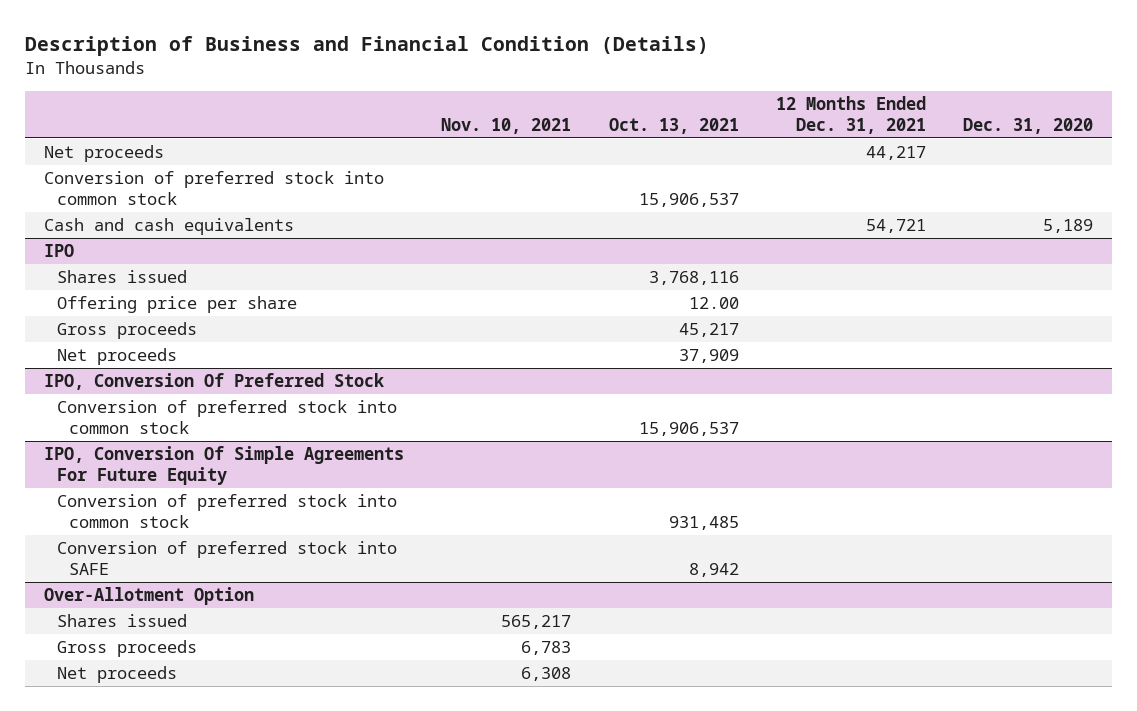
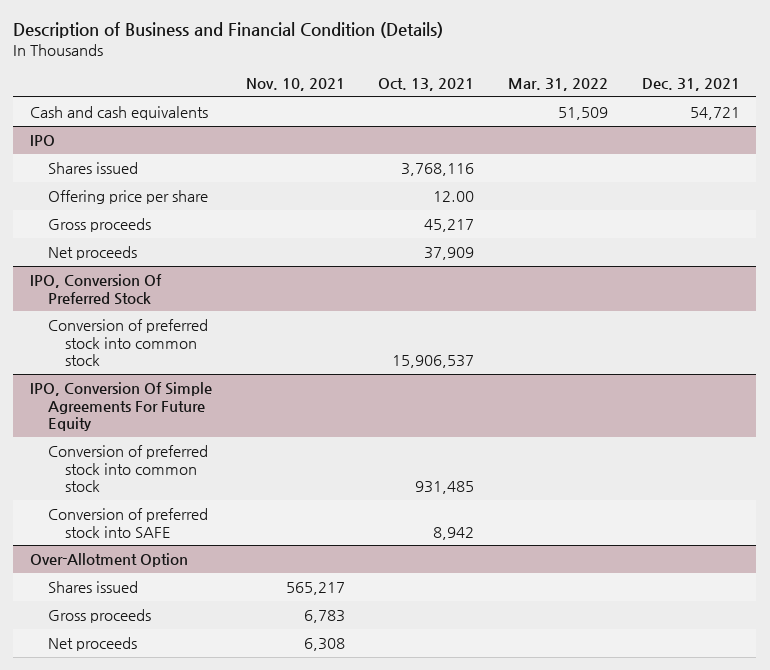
[776,95,927,134] 12 Months Ended Dec. 31, 2021 -> none
[963,117,1094,134] Dec. 31, 2020 -> none
none -> [507,77,608,91] Mar. 31, 2022
none -> [641,77,740,91] Dec. 31, 2021
[43,144,164,162] Net proceeds -> none
[43,170,384,206] Conversion of preferred stock into common stock -> none

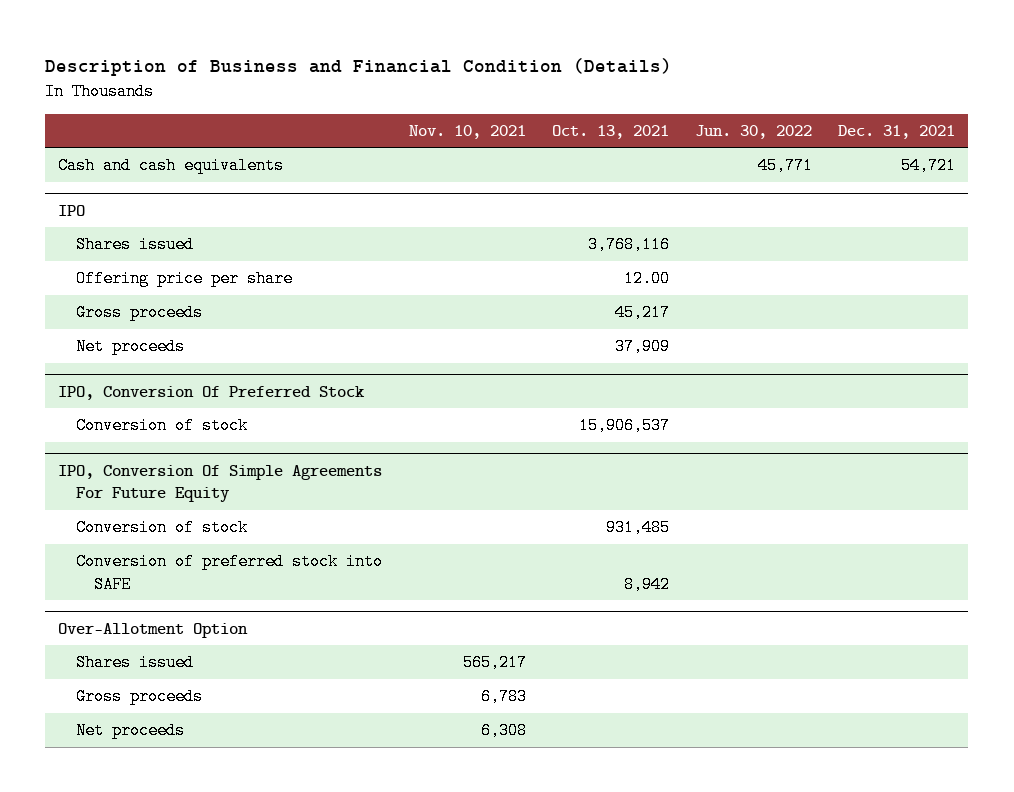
[507,77,608,91] Mar. 31, 2022 -> none
none -> [695,124,813,139] Jun. 30, 2022
[47,318,208,367] Conversion of preferred stock into common stock -> [75,417,248,435] Conversion of stock
[47,444,208,493] Conversion of preferred stock into common stock -> [75,519,248,537] Conversion of stock

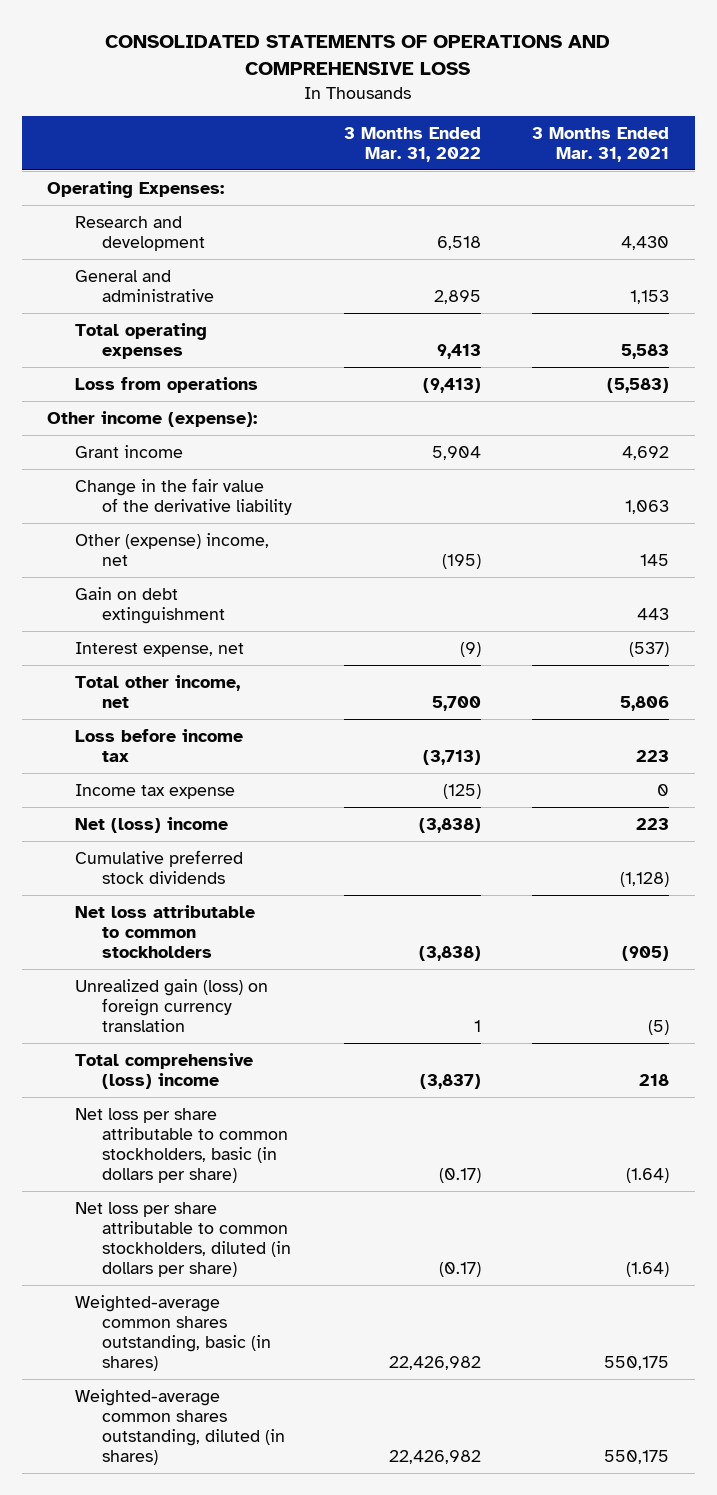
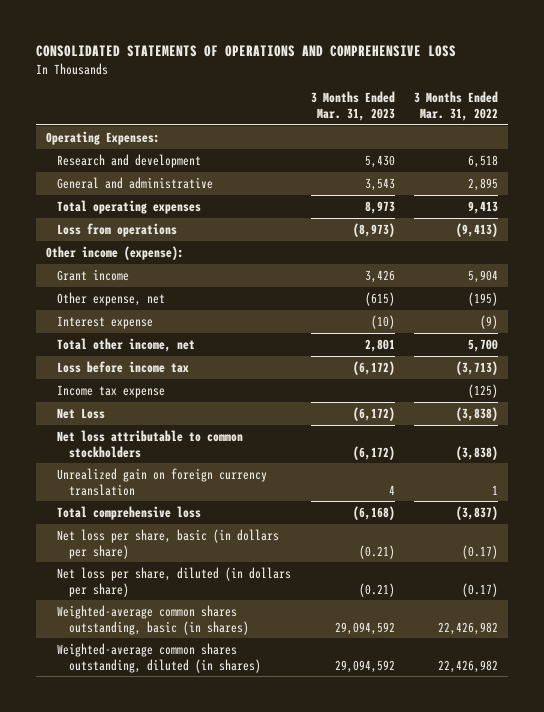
[532,126,670,162] 3 Months Ended Mar. 31, 2021 -> none
none -> [310,91,395,122] 3 Months Ended Mar. 31, 2023
[74,477,293,515] Change in the fair value of the derivative liability -> none
[74,586,226,624] Gain on debt extinguishment -> none
[74,532,269,566] Other (expense) income, net -> [57,291,166,306] Other expense, net
[74,641,244,657] Interest expense, net -> [57,315,154,329] Interest expense
[74,849,243,884] Cumulative preferred stock dividends -> none
[74,816,228,833] Net (loss) income -> [57,407,106,419] Net Loss
[74,978,268,1032] Unrealized gain (loss) on foreign currency translation -> [57,467,268,496] Unrealized gain on foreign currency translation
[74,1052,253,1089] Total comprehensive (loss) income -> [57,505,202,520] Total comprehensive loss
[74,1107,289,1183] Net loss per share attributable to common stockholders, basic (in dollars per share) -> [57,528,280,559] Net loss per share, basic (in dollars per share)
[74,1201,292,1277] Net loss per share attributable to common stockholders, diluted (in dollars per share) -> [57,566,292,597] Net loss per share, diluted (in dollars per share)

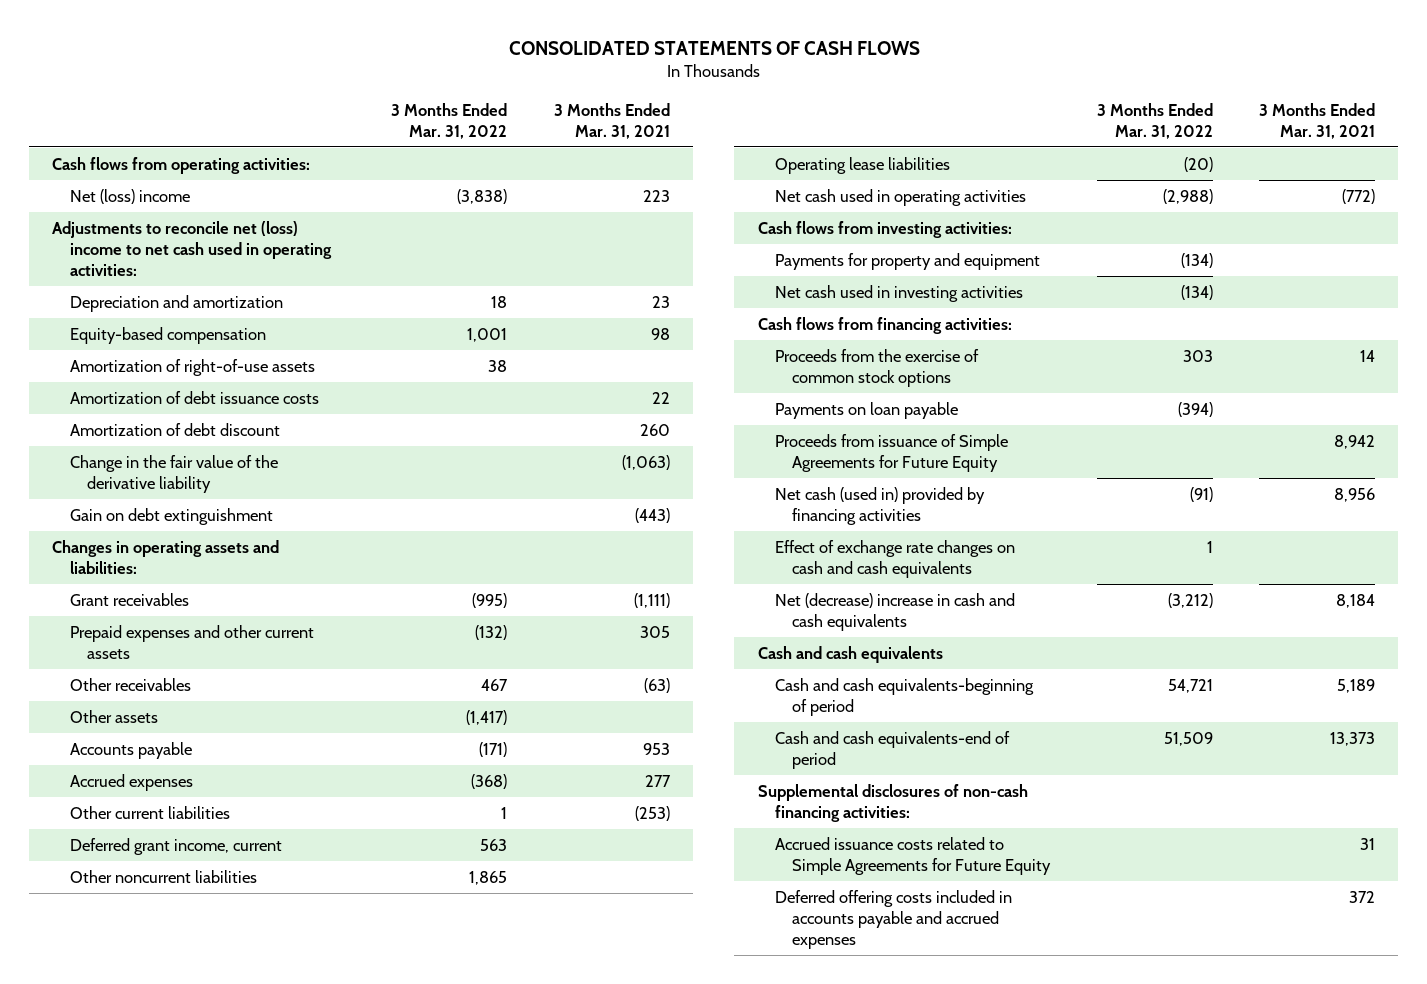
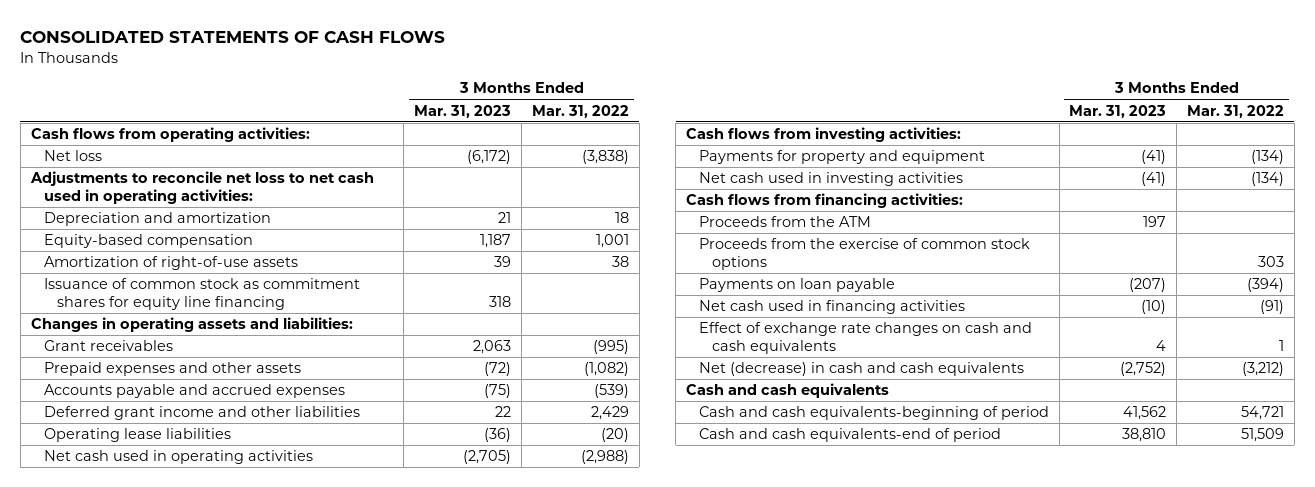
[553,102,670,139] 3 Months Ended Mar. 31, 2021 -> none
none -> [414,104,512,118] Mar. 31, 2023
[69,188,190,204] Net (loss) income -> [43,150,102,162] Net loss
[52,220,332,276] Adjustments to reconcile net (loss) income to net cash used in operating activities: -> [29,171,374,204] Adjustments to reconcile net loss to net cash used in operating activities:
[69,390,319,404] Amortization of debt issuance costs -> none
[69,422,280,436] Amortization of debt discount -> none
[69,454,278,493] Change in the fair value of the derivative liability -> none
[69,507,273,525] Gain on debt extinguishment -> none
none -> [43,278,360,310] Issuance of common stock as commitment shares for equity line financing
[69,677,191,691] Other receivables -> none
[69,709,158,723] Other assets -> none
[69,741,192,759] Accounts payable -> none
[69,773,193,791] Accrued expenses -> none
[69,805,230,819] Other current liabilities -> none
[69,869,257,883] Other noncurrent liabilities -> none
[69,624,314,659] Prepaid expenses and other current assets -> [43,362,301,377] Prepaid expenses and other assets
[475,624,508,640] (132) -> [583,362,629,377] (1,082)
none -> [43,384,345,399] Accounts payable and accrued expenses
[69,837,282,855] Deferred grant income, current -> [43,406,360,421] Deferred grant income and other liabilities
[480,838,508,851] 563 -> [590,406,629,421] 2,429
none -> [698,216,871,228] Proceeds from the ATM
[774,433,1008,472] Proceeds from issuance of Simple Agreements for Future Equity -> none
[774,486,985,525] Net cash (used in) provided by financing activities -> [698,300,965,315] Net cash used in financing activities
[774,592,1015,631] Net (decrease) increase in cash and cash equivalents -> [698,362,1024,377] Net (decrease) in cash and cash equivalents
[757,783,1028,822] Supplemental disclosures of non-cash financing activities: -> none
[774,836,1052,875] Accrued issuance costs related to Simple Agreements for Future Equity -> none
[774,889,1012,949] Deferred offering costs included in accounts payable and accrued expenses -> none

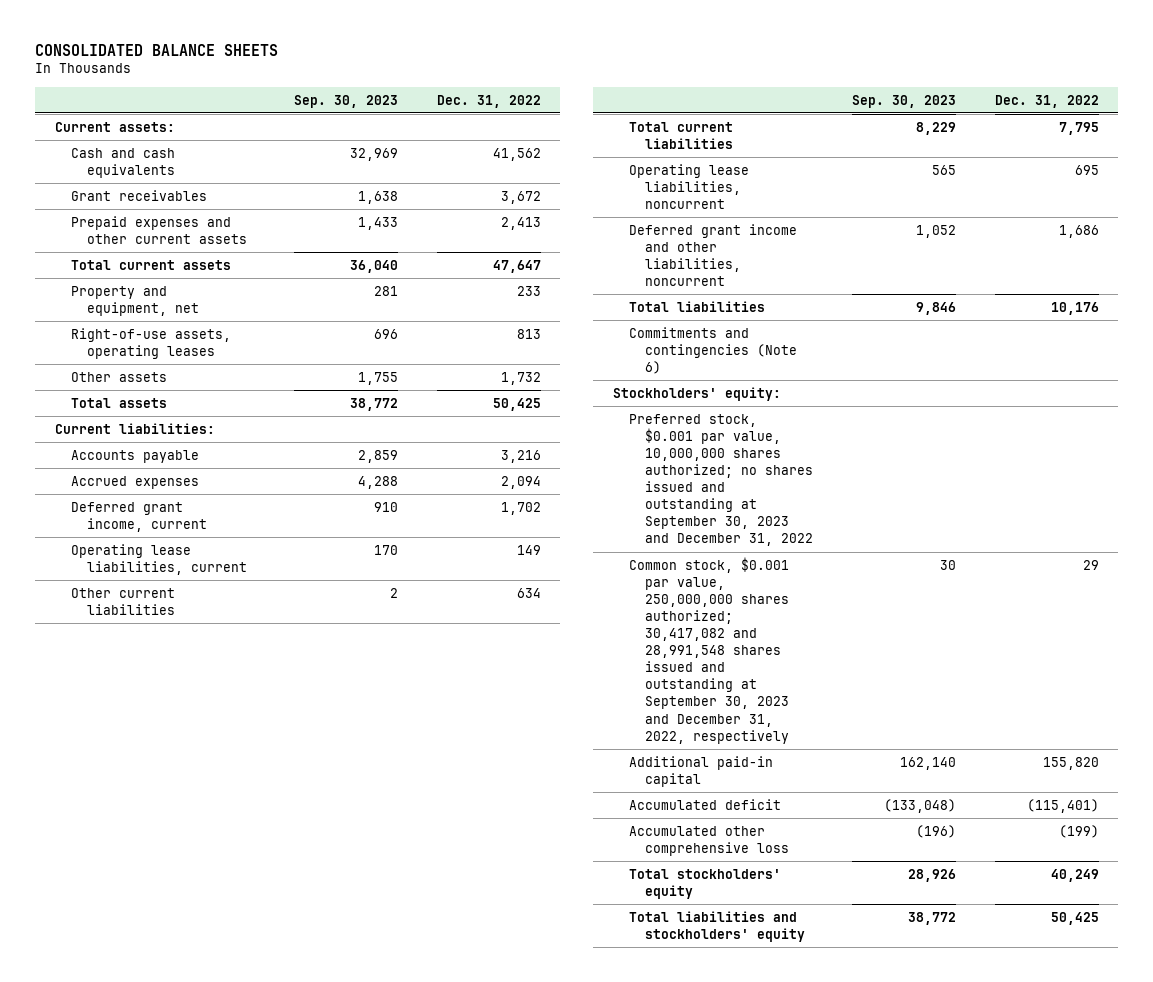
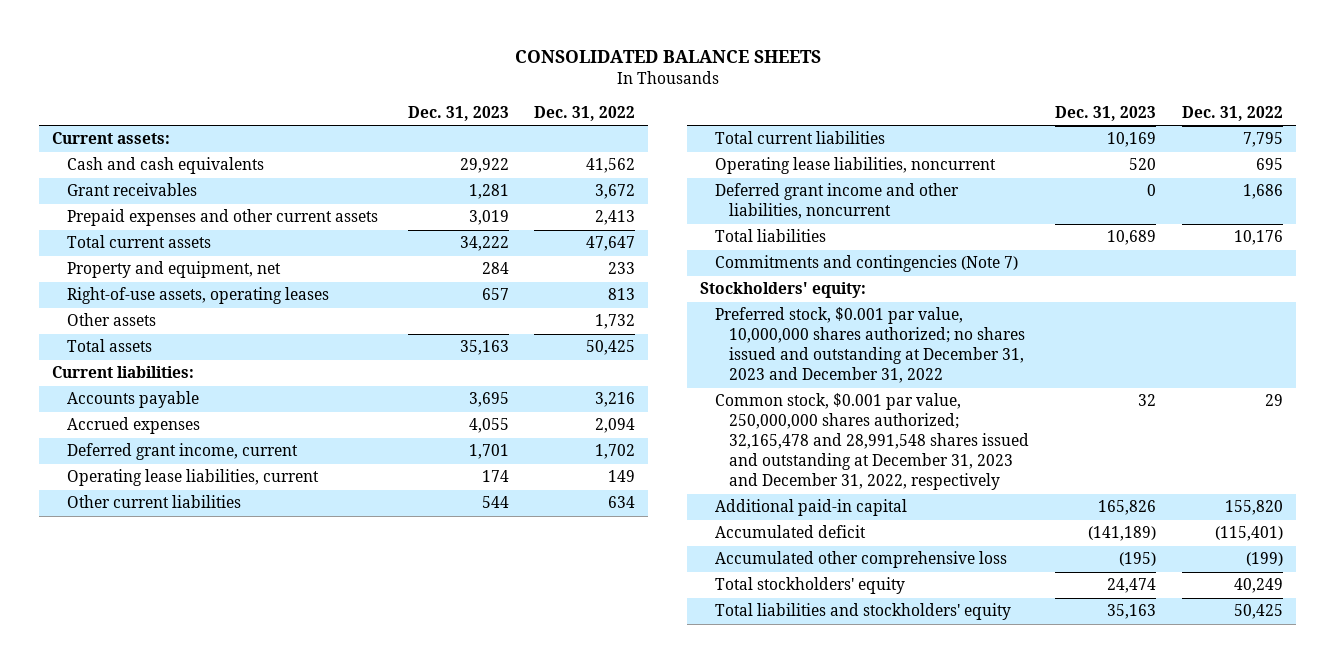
[293,94,398,108] Sep. 30, 2023 -> none
none -> [407,105,509,121] Dec. 31, 2023
[628,326,797,375] Commitments and contingencies (Note 6) -> [714,255,1018,273] Commitments and contingencies (Note 7)
[628,413,813,547] Preferred stock, $0.001 par value, 10,000,000 shares authorized; no shares issued and outstanding at September 30, 2023 and December 31, 2022 -> [714,307,1026,384] Preferred stock, $0.001 par value, 10,000,000 shares authorized; no shares issued and outstanding at December 31, 2023 and December 31, 2022
[628,556,789,744] Common stock, $0.001 par value, 250,000,000 shares authorized; 30,417,082 and 28,991,548 shares issued and outstanding at September 30, 2023 and December 31, 2022, respectively -> [714,393,1030,491] Common stock, $0.001 par value, 250,000,000 shares authorized; 32,165,478 and 28,991,548 shares issued and outstanding at December 31, 2023 and December 31, 2022, respectively

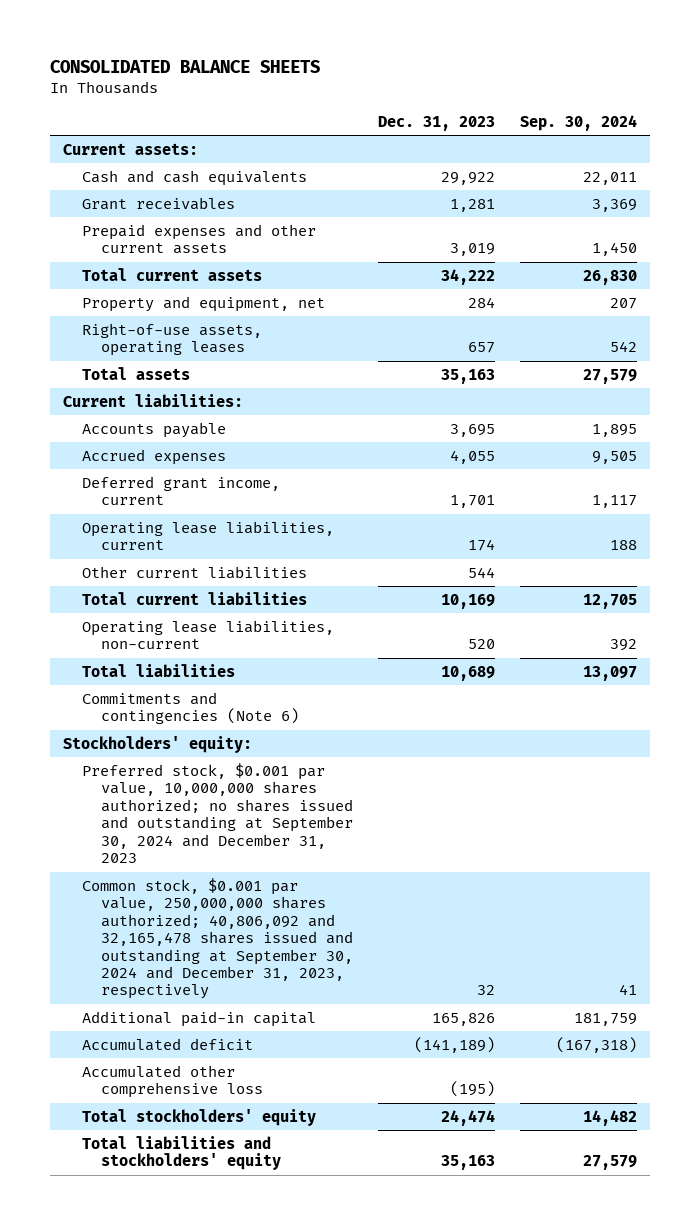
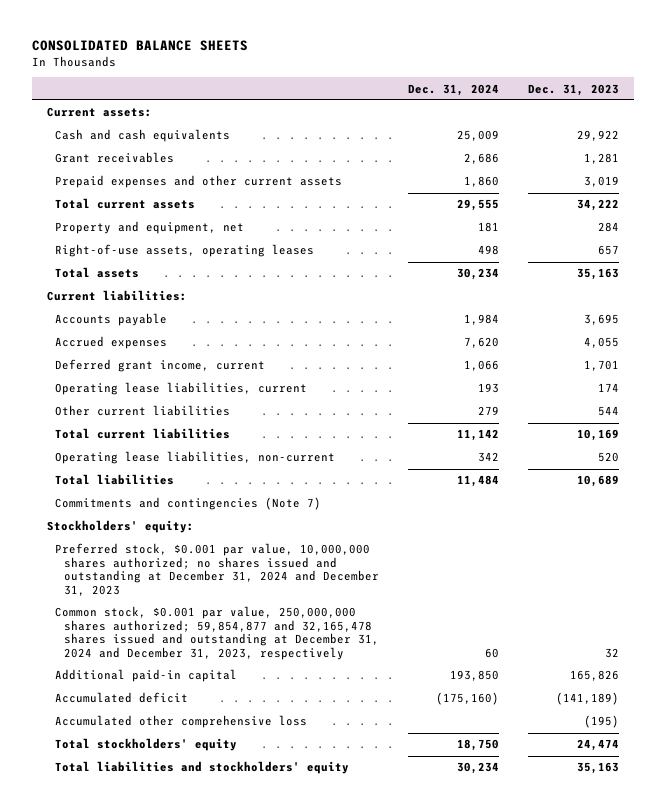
[520,114,638,131] Sep. 30, 2024 -> none
none -> [408,83,500,96] Dec. 31, 2024
[81,691,299,725] Commitments and contingencies (Note 6) -> [55,497,322,511] Commitments and contingencies (Note 7)
[81,762,353,864] Preferred stock, $0.001 par value, 10,000,000 shares authorized; no shares issued and outstanding at September 30, 2024 and December 31, 2023 -> [55,543,379,596] Preferred stock, $0.001 par value, 10,000,000 shares authorized; no shares issued and outstanding at December 31, 2024 and December 31, 2023
[81,877,353,1000] Common stock, $0.001 par value, 250,000,000 shares authorized; 40,806,092 and 32,165,478 shares issued and outstanding at September 30, 2024 and December 31, 2023, respectively -> [55,606,379,660] Common stock, $0.001 par value, 250,000,000 shares authorized; 59,854,877 and 32,165,478 shares issued and outstanding at December 31, 2024 and December 31, 2023, respectively

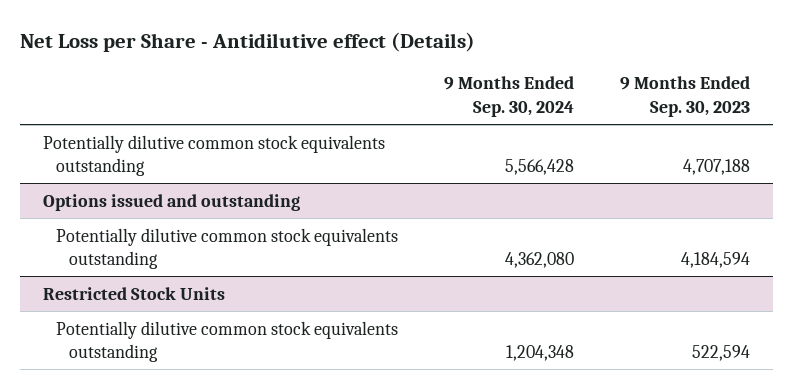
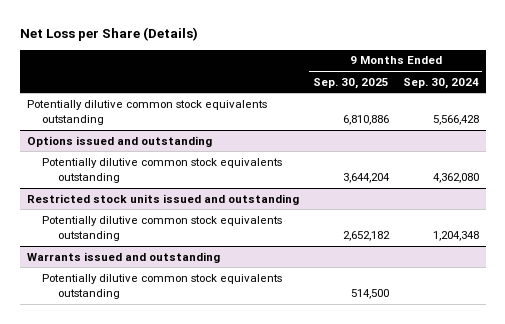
[19,31,475,52] Net Loss per Share - Antidilutive effect (Details) -> [19,26,198,41] Net Loss per Share (Details)
[619,76,750,117] 9 Months Ended Sep. 30, 2023 -> none
none -> [312,77,389,89] Sep. 30, 2025
[42,286,225,300] Restricted Stock Units -> [26,193,299,205] Restricted stock units issued and outstanding
none -> [26,251,220,263] Warrants issued and outstanding
none -> [42,273,283,299] Potentially dilutive common stock equivalents outstanding

